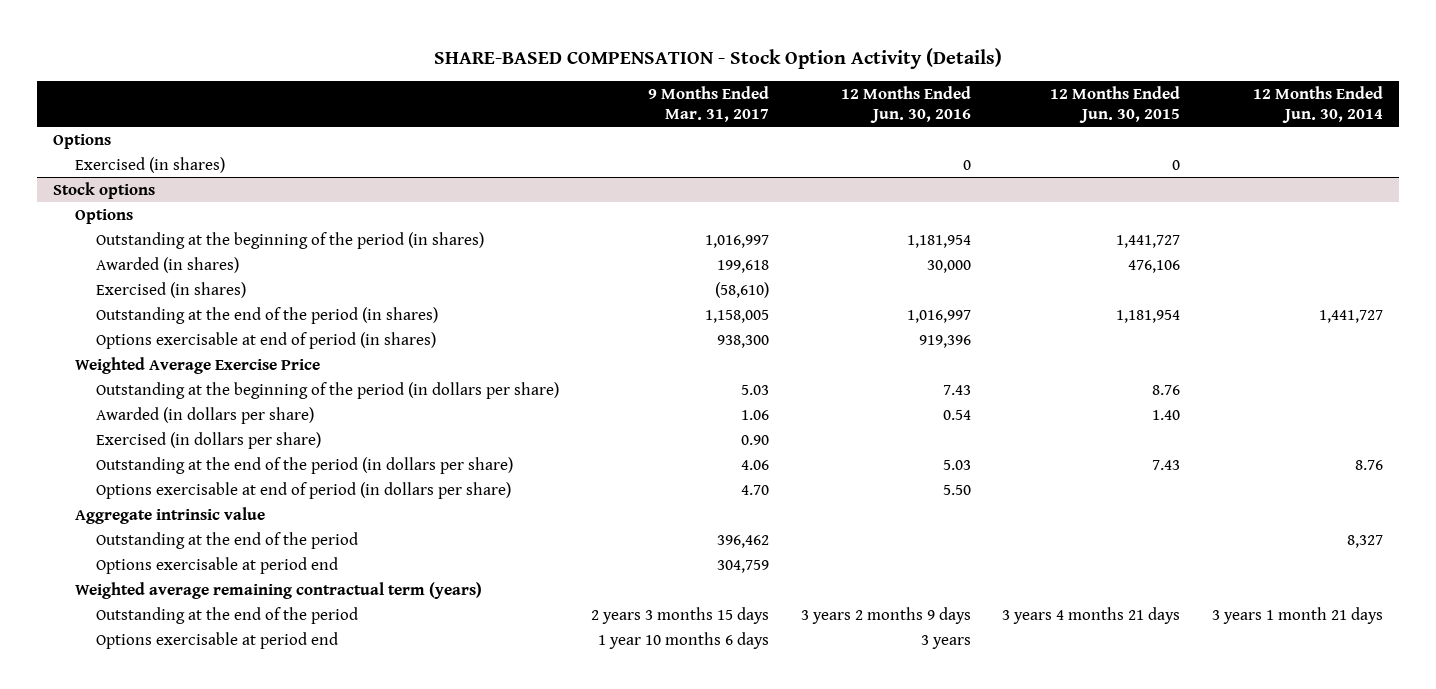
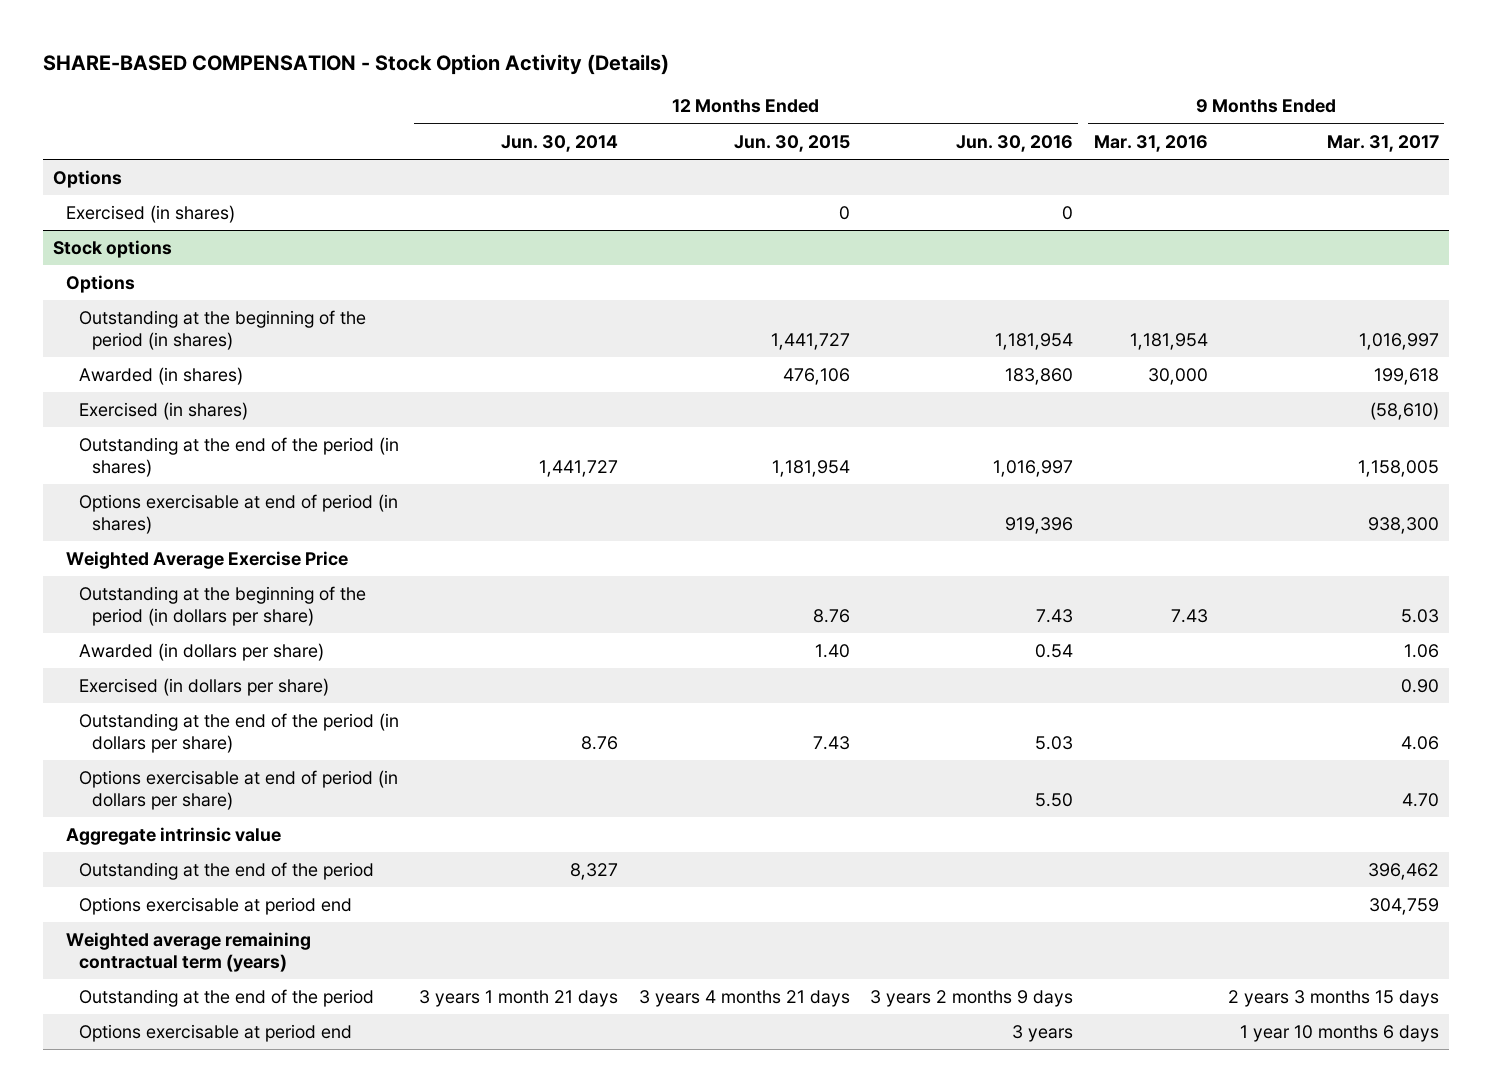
none -> [1093,134,1208,152] Mar. 31, 2016
[926,259,971,273] 30,000 -> [1005,368,1074,386] 183,860

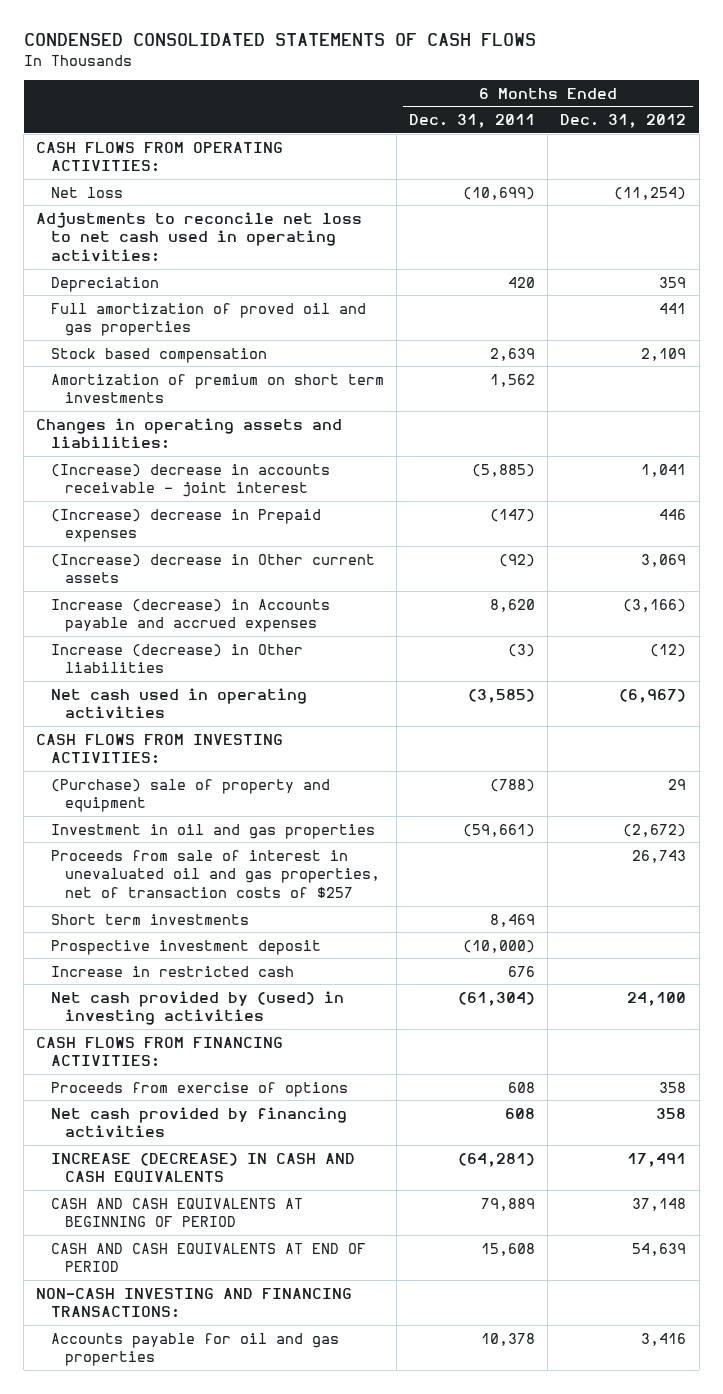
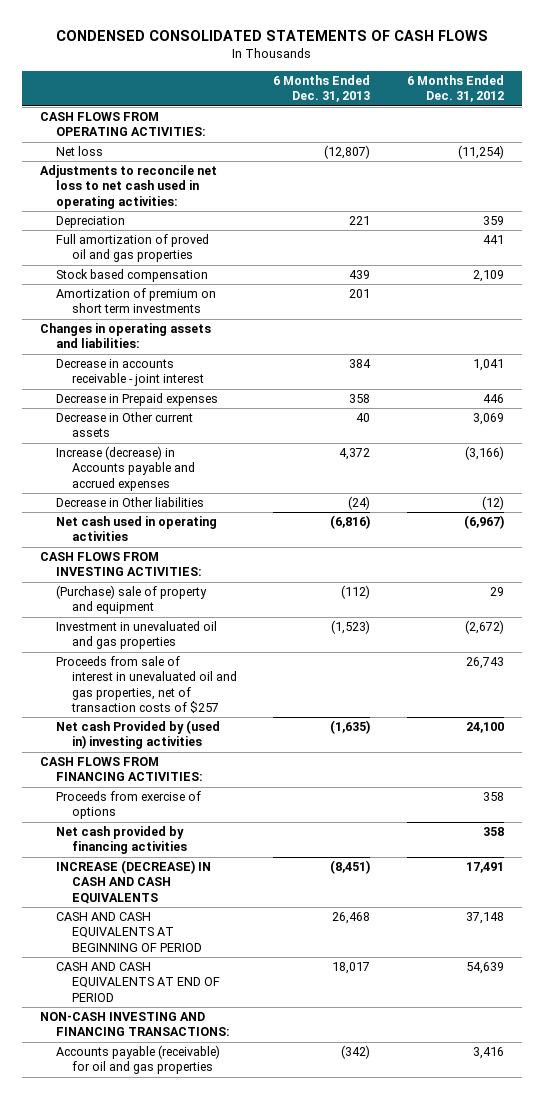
[408,114,535,129] Dec. 31, 2011 -> none
none -> [273,75,371,103] 6 Months Ended Dec. 31, 2013
[50,463,330,498] (Increase) decrease in accounts receivable - joint interest -> [56,359,205,387] Decrease in accounts receivable - joint interest
[50,508,321,543] (Increase) decrease in Prepaid expenses -> [56,393,219,407] Decrease in Prepaid expenses
[50,553,375,584] (Increase) decrease in Other current assets -> [56,412,194,438] Decrease in Other current assets
[50,643,303,674] Increase (decrease) in Other liabilities -> [56,497,205,508] Decrease in Other liabilities
[50,823,375,839] Investment in oil and gas properties -> [56,621,218,650] Investment in unevaluated oil and gas properties
[50,913,249,925] Short term investments -> none
[50,939,321,955] Prospective investment deposit -> none
[50,965,294,977] Increase in restricted cash -> none
[50,990,344,1026] Net cash provided by (used) in investing activities -> [56,720,221,750] Net cash Provided by (used in) investing activities
[50,1332,339,1367] Accounts payable for oil and gas properties -> [56,1045,221,1075] Accounts payable (receivable) for oil and gas properties

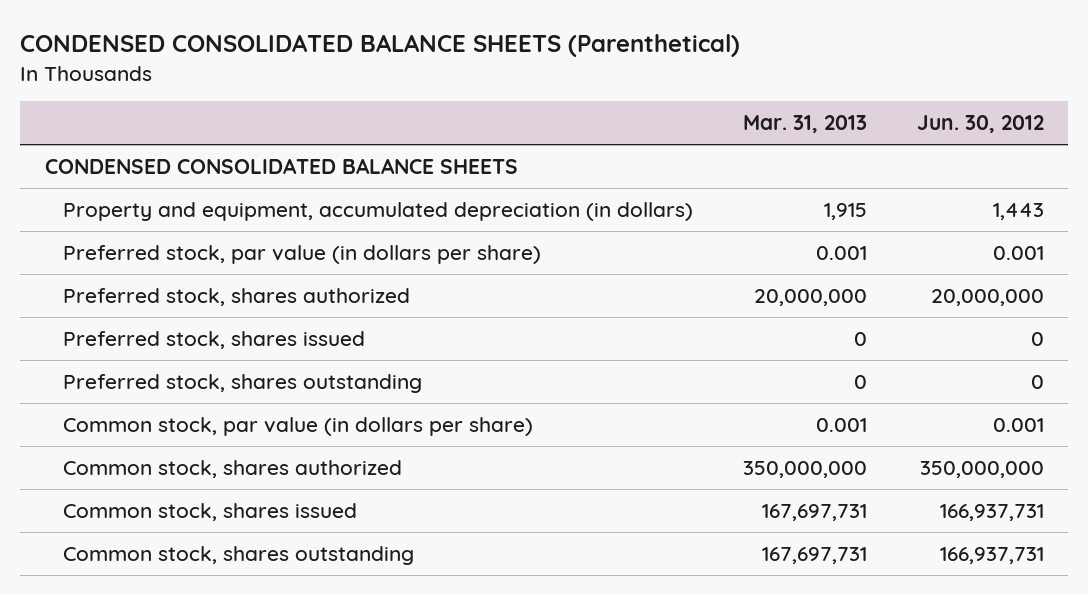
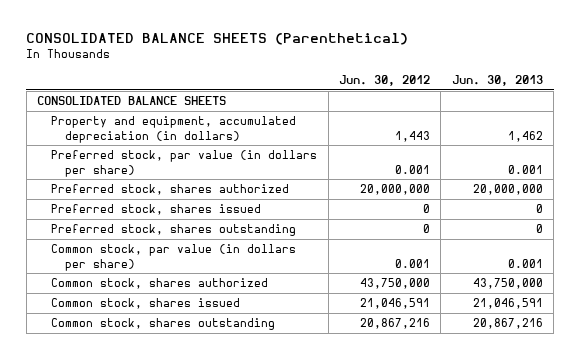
[19,34,740,58] CONDENSED CONSOLIDATED BALANCE SHEETS (Parenthetical) -> [26,33,409,46] CONSOLIDATED BALANCE SHEETS (Parenthetical)
[742,115,867,134] Mar. 31, 2013 -> none
none -> [451,74,543,86] Jun. 30, 2013
[44,157,518,174] CONDENSED CONSOLIDATED BALANCE SHEETS -> [37,96,227,106] CONSOLIDATED BALANCE SHEETS
[919,460,1044,478] 350,000,000 -> [360,278,431,290] 43,750,000
[939,503,1044,521] 166,937,731 -> [360,298,431,310] 21,046,591
[939,546,1044,564] 166,937,731 -> [360,318,431,330] 20,867,216

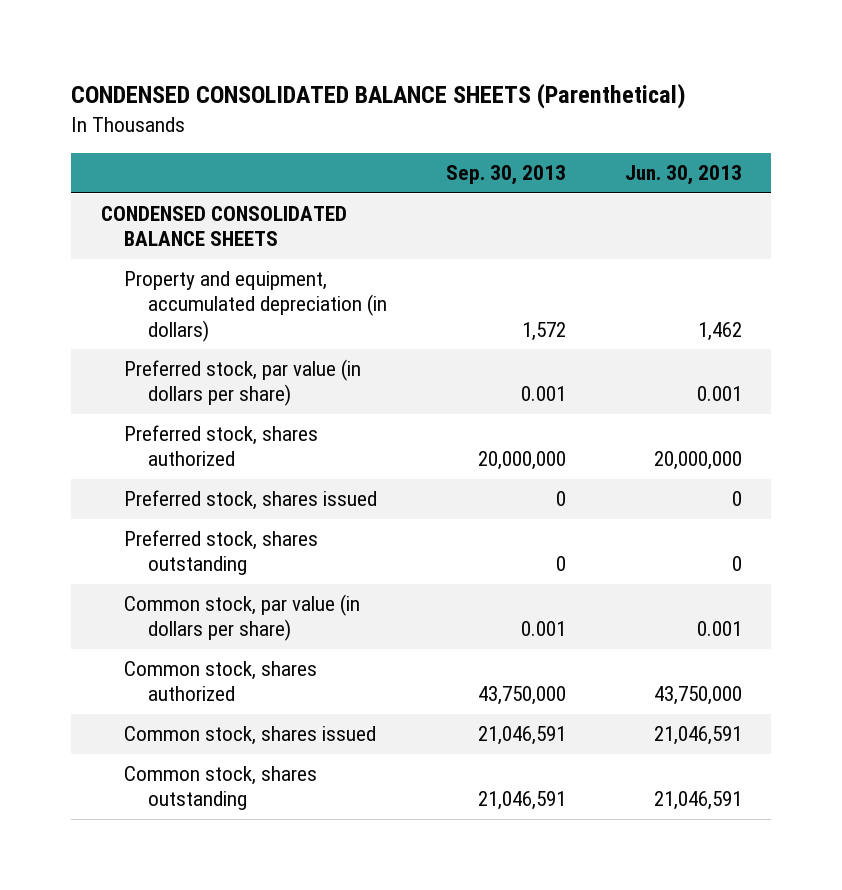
[26,33,409,46] CONSOLIDATED BALANCE SHEETS (Parenthetical) -> [70,83,686,110] CONDENSED CONSOLIDATED BALANCE SHEETS (Parenthetical)
[339,74,431,86] Jun. 30, 2012 -> none
none -> [445,164,566,185] Sep. 30, 2013
[37,96,227,106] CONSOLIDATED BALANCE SHEETS -> [100,206,347,247] CONDENSED CONSOLIDATED BALANCE SHEETS
[472,318,543,330] 20,867,216 -> [653,791,742,811] 21,046,591

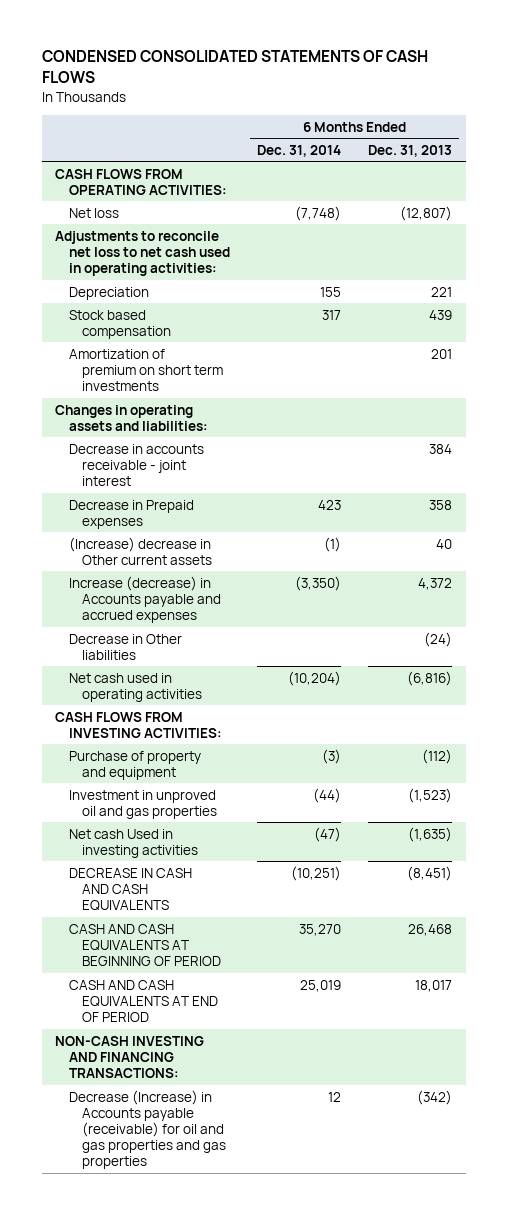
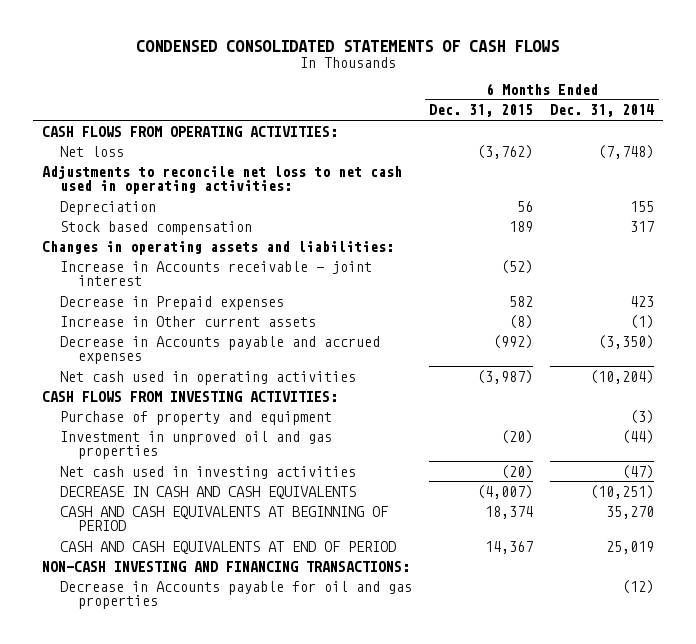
[368,144,453,157] Dec. 31, 2013 -> none
none -> [429,104,534,118] Dec. 31, 2015
[68,348,224,391] Amortization of premium on short term investments -> none
[68,443,204,486] Decrease in accounts receivable - joint interest -> [60,260,373,286] Increase in Accounts receivable - joint interest
[68,633,182,660] Decrease in Other liabilities -> none
[68,536,213,565] (Increase) decrease in Other current assets -> [60,315,317,327] Increase in Other current assets
[68,575,222,623] Increase (decrease) in Accounts payable and accrued expenses -> [60,335,381,364] Decrease in Accounts payable and accrued expenses
[68,828,199,858] Net cash Used in investing activities -> [60,465,357,479] Net cash used in investing activities
[68,1089,227,1170] Decrease (Increase) in Accounts payable (receivable) for oil and gas properties and gas properties -> [60,580,413,609] Decrease in Accounts payable for oil and gas properties
[328,1091,342,1102] 12 -> [622,579,655,594] (12)

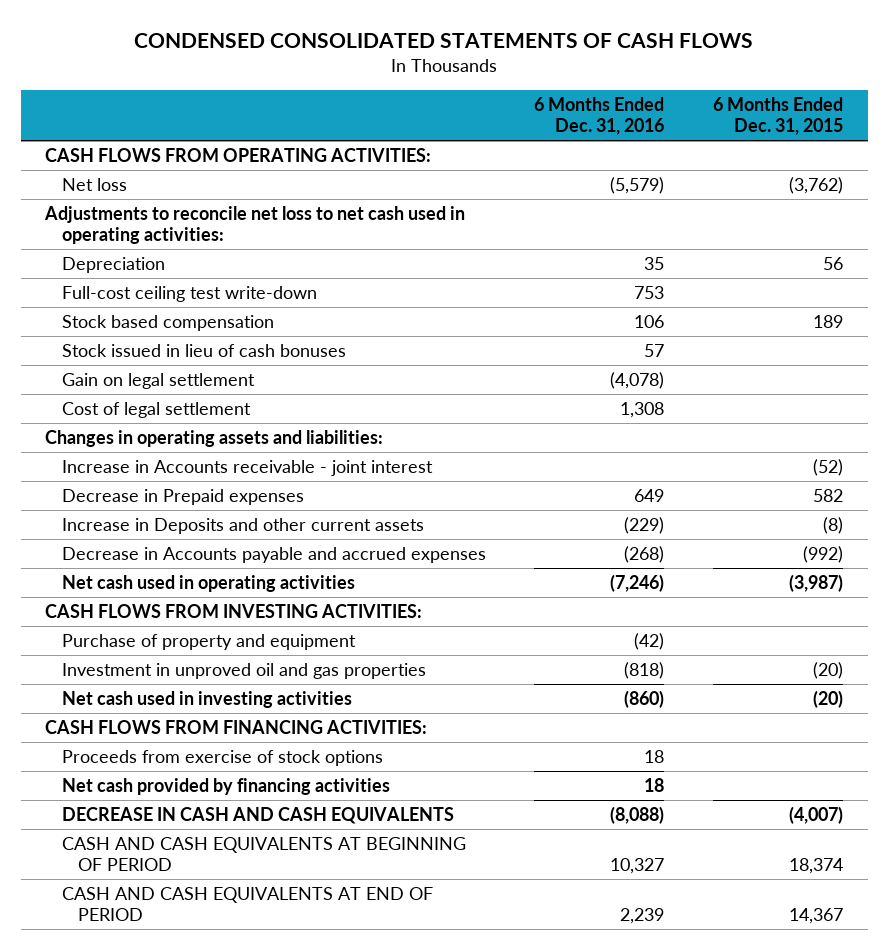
[550,104,655,118] Dec. 31, 2014 -> none
none -> [534,97,665,136] 6 Months Ended Dec. 31, 2016
none -> [61,286,317,303] Full-cost ceiling test write-down
none -> [61,344,346,358] Stock issued in lieu of cash bonuses
none -> [61,373,255,390] Gain on legal settlement
none -> [61,402,251,419] Cost of legal settlement
[60,315,317,327] Increase in Other current assets -> [61,518,424,535] Increase in Deposits and other current assets
none -> [45,720,428,735] CASH FLOWS FROM FINANCING ACTIVITIES:
none -> [61,750,383,767] Proceeds from exercise of stock options
none -> [61,778,390,796] Net cash provided by financing activities
[41,560,410,572] NON-CASH INVESTING AND FINANCING TRANSACTIONS: -> none
[60,580,413,609] Decrease in Accounts payable for oil and gas properties -> none

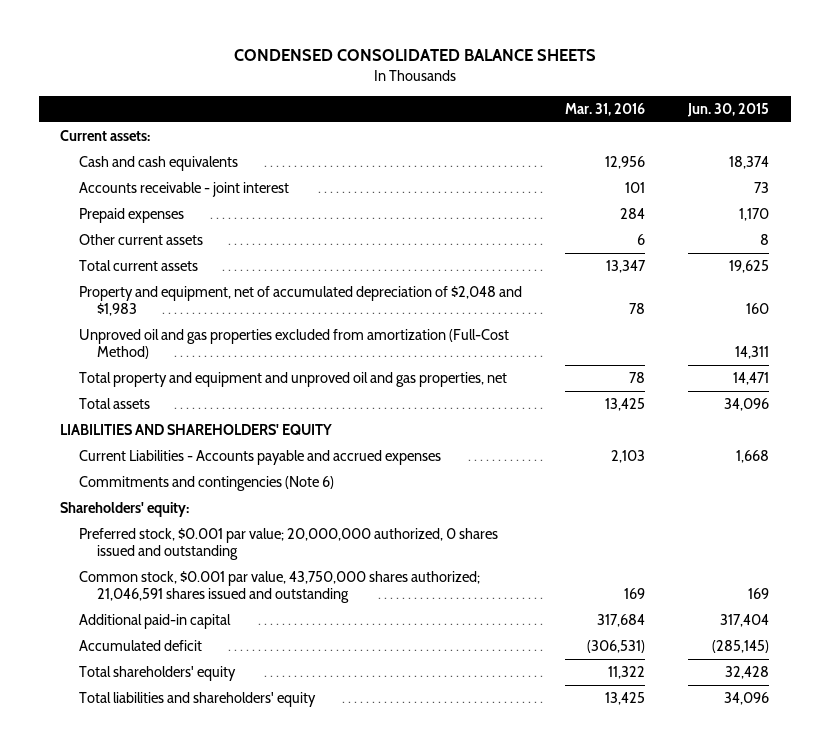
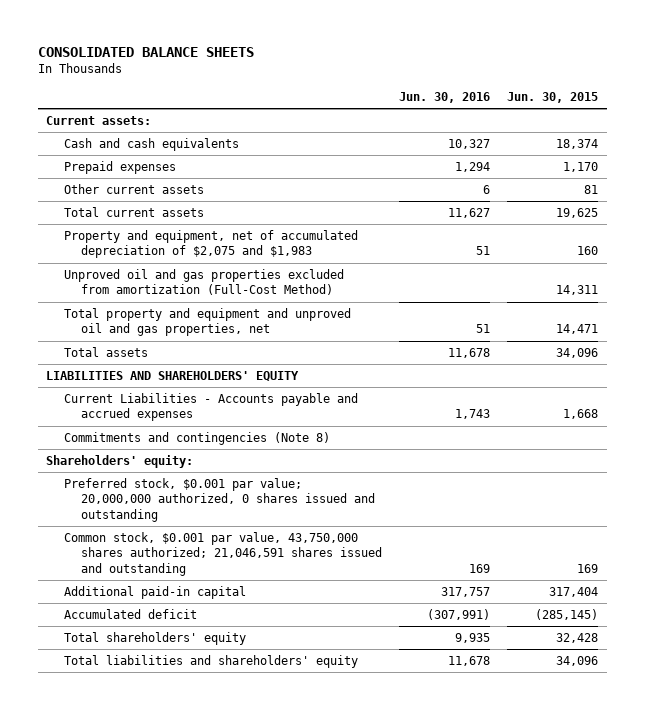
[233,49,596,62] CONDENSED CONSOLIDATED BALANCE SHEETS -> [37,46,254,57] CONSOLIDATED BALANCE SHEETS
[565,102,646,116] Mar. 31, 2016 -> none
none -> [399,92,491,104] Jun. 30, 2016
[78,182,289,198] Accounts receivable - joint interest -> none
[760,234,770,246] 8 -> [584,184,599,194] 81
[78,286,522,316] Property and equipment, net of accumulated depreciation of $2,048 and $1,983 -> [63,229,358,259] Property and equipment, net of accumulated depreciation of $2,075 and $1,983
[78,476,334,492] Commitments and contingencies (Note 6) -> [63,431,330,445] Commitments and contingencies (Note 8)

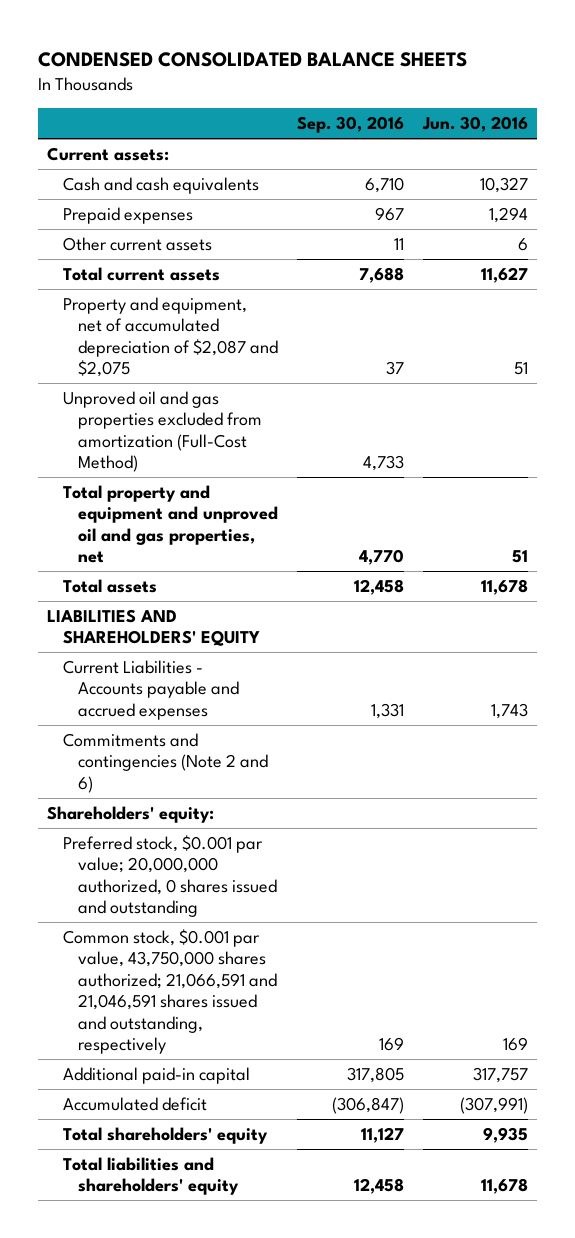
[37,46,254,57] CONSOLIDATED BALANCE SHEETS -> [38,52,468,68] CONDENSED CONSOLIDATED BALANCE SHEETS
[507,92,599,104] Jun. 30, 2015 -> none
none -> [297,116,405,134] Sep. 30, 2016
[63,229,358,259] Property and equipment, net of accumulated depreciation of $2,075 and $1,983 -> [62,296,279,378] Property and equipment, net of accumulated depreciation of $2,087 and $2,075
[63,431,330,445] Commitments and contingencies (Note 8) -> [62,732,269,793] Commitments and contingencies (Note 2 and 6)
[63,531,383,576] Common stock, $0.001 par value, 43,750,000 shares authorized; 21,046,591 shares issued and outstanding -> [62,928,278,1055] Common stock, $0.001 par value, 43,750,000 shares authorized; 21,066,591 and 21,046,591 shares issued and outstanding, respectively

